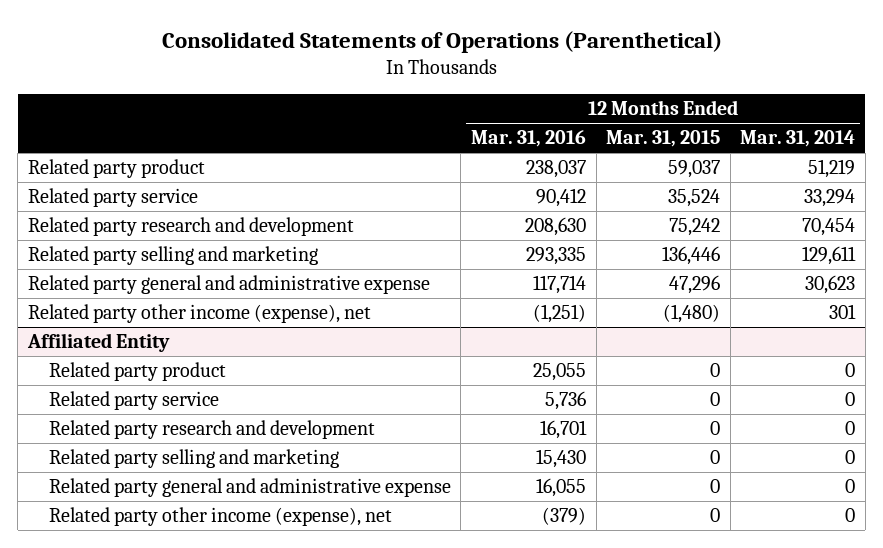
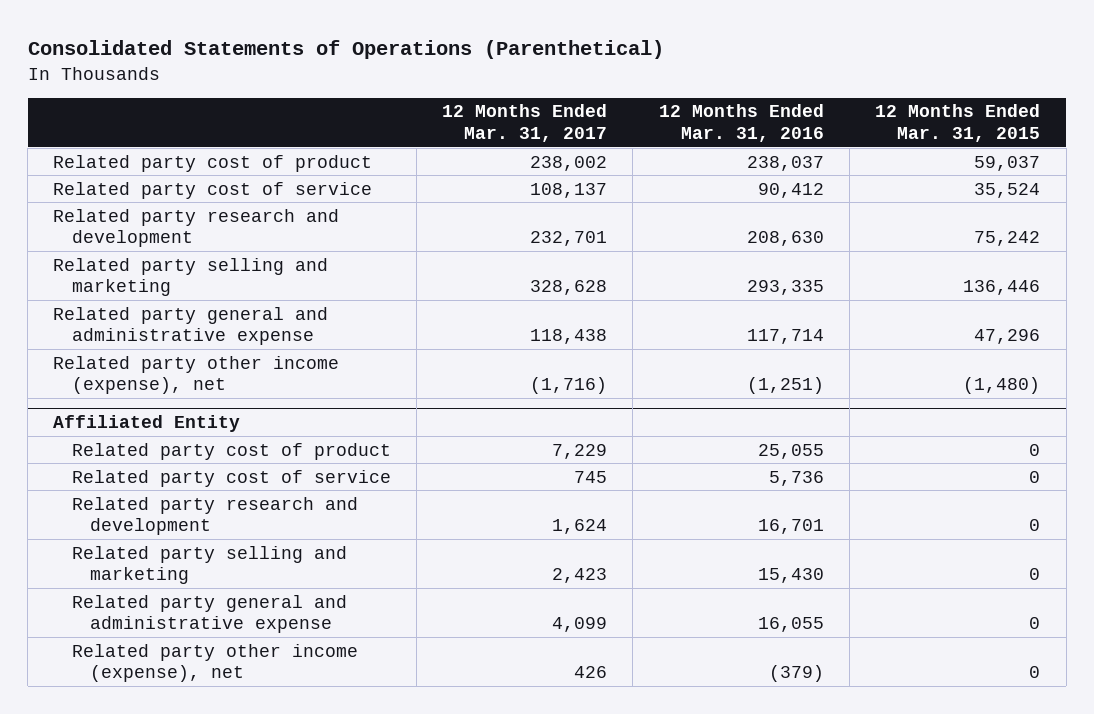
[740,130,856,148] Mar. 31, 2014 -> none
none -> [442,104,608,142] 12 Months Ended Mar. 31, 2017
[27,159,205,179] Related party product -> [53,154,373,172] Related party cost of product
[27,188,198,208] Related party service -> [53,181,373,199] Related party cost of service
[48,362,226,382] Related party product -> [71,442,391,460] Related party cost of product
[48,391,219,411] Related party service -> [71,469,391,487] Related party cost of service

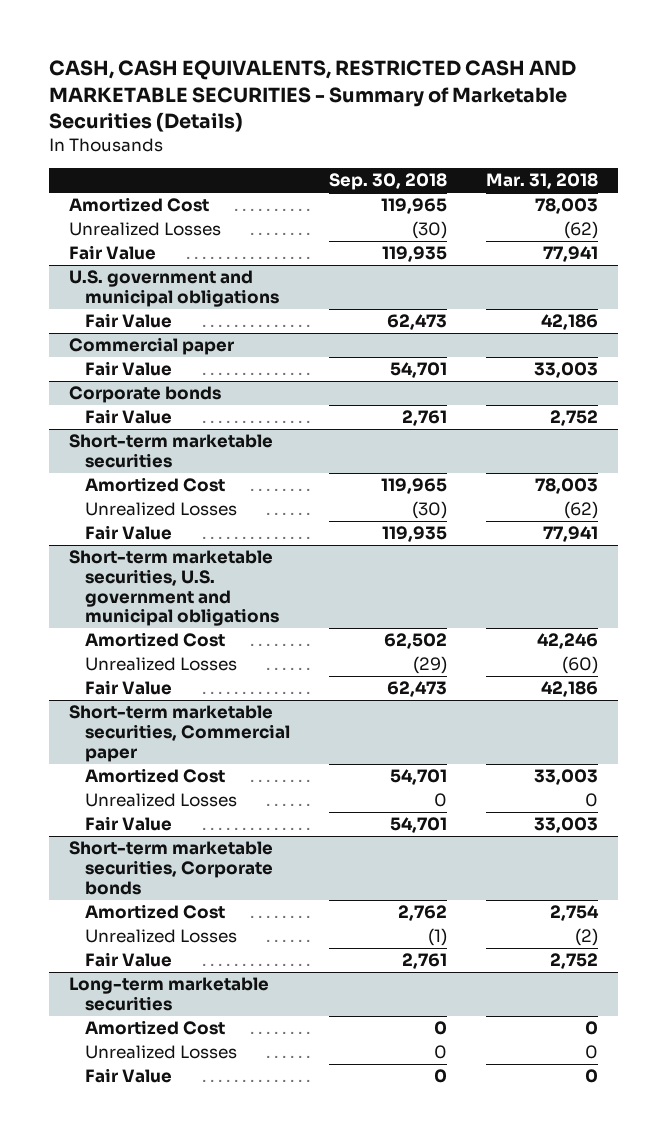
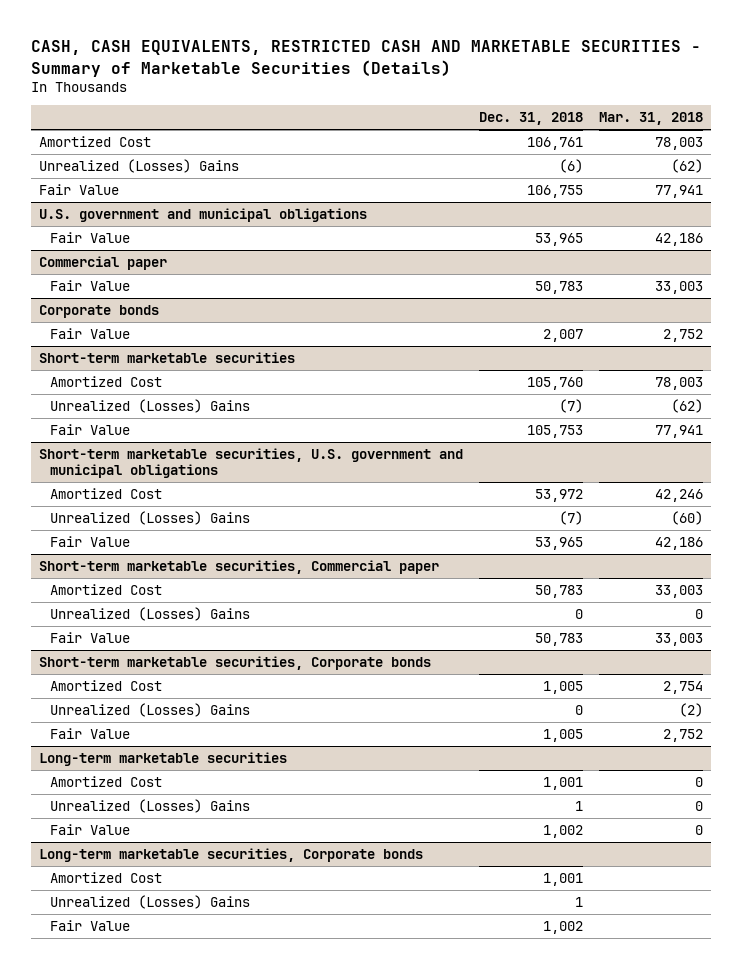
[329,173,448,191] Sep. 30, 2018 -> none
none -> [479,112,584,126] Dec. 31, 2018
[68,222,221,237] Unrealized Losses -> [39,158,240,173] Unrealized (Losses) Gains
[85,502,238,517] Unrealized Losses -> [50,398,251,413] Unrealized (Losses) Gains
[85,657,238,672] Unrealized Losses -> [50,510,251,525] Unrealized (Losses) Gains
[85,793,238,808] Unrealized Losses -> [50,606,251,621] Unrealized (Losses) Gains
[85,929,238,944] Unrealized Losses -> [50,702,251,717] Unrealized (Losses) Gains
[85,1045,238,1060] Unrealized Losses -> [50,798,251,813] Unrealized (Losses) Gains
none -> [39,847,424,862] Long-term marketable securities, Corporate bonds
none -> [50,871,163,883] Amortized Cost
none -> [50,894,251,909] Unrealized (Losses) Gains
none -> [50,919,131,931] Fair Value

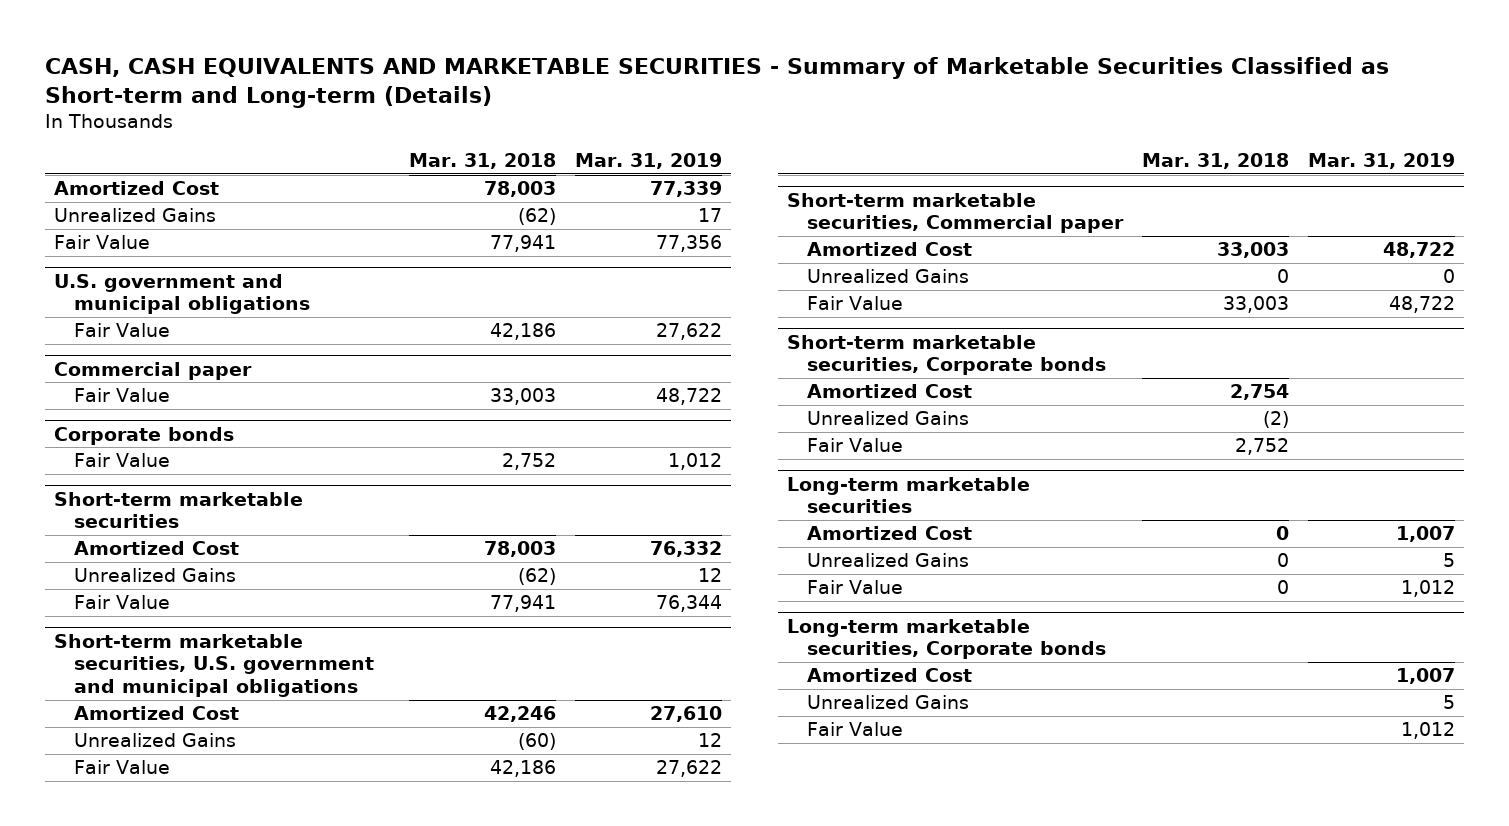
[31,40,702,77] CASH, CASH EQUIVALENTS, RESTRICTED CASH AND MARKETABLE SECURITIES - Summary of Marketable Securities (Details) -> [44,56,1389,108] CASH, CASH EQUIVALENTS AND MARKETABLE SECURITIES - Summary of Marketable Securities Classified as Short-term and Long-term (Details)
[479,112,584,126] Dec. 31, 2018 -> none
none -> [574,153,722,170] Mar. 31, 2019
[39,158,240,173] Unrealized (Losses) Gains -> [54,208,217,223] Unrealized Gains
[50,398,251,413] Unrealized (Losses) Gains -> [73,568,236,583] Unrealized Gains
[50,510,251,525] Unrealized (Losses) Gains -> [73,733,236,748] Unrealized Gains
[50,606,251,621] Unrealized (Losses) Gains -> [806,269,969,284] Unrealized Gains
[50,702,251,717] Unrealized (Losses) Gains -> [806,411,969,426] Unrealized Gains
[50,798,251,813] Unrealized (Losses) Gains -> [806,553,969,568] Unrealized Gains
[50,894,251,909] Unrealized (Losses) Gains -> [806,695,969,710] Unrealized Gains

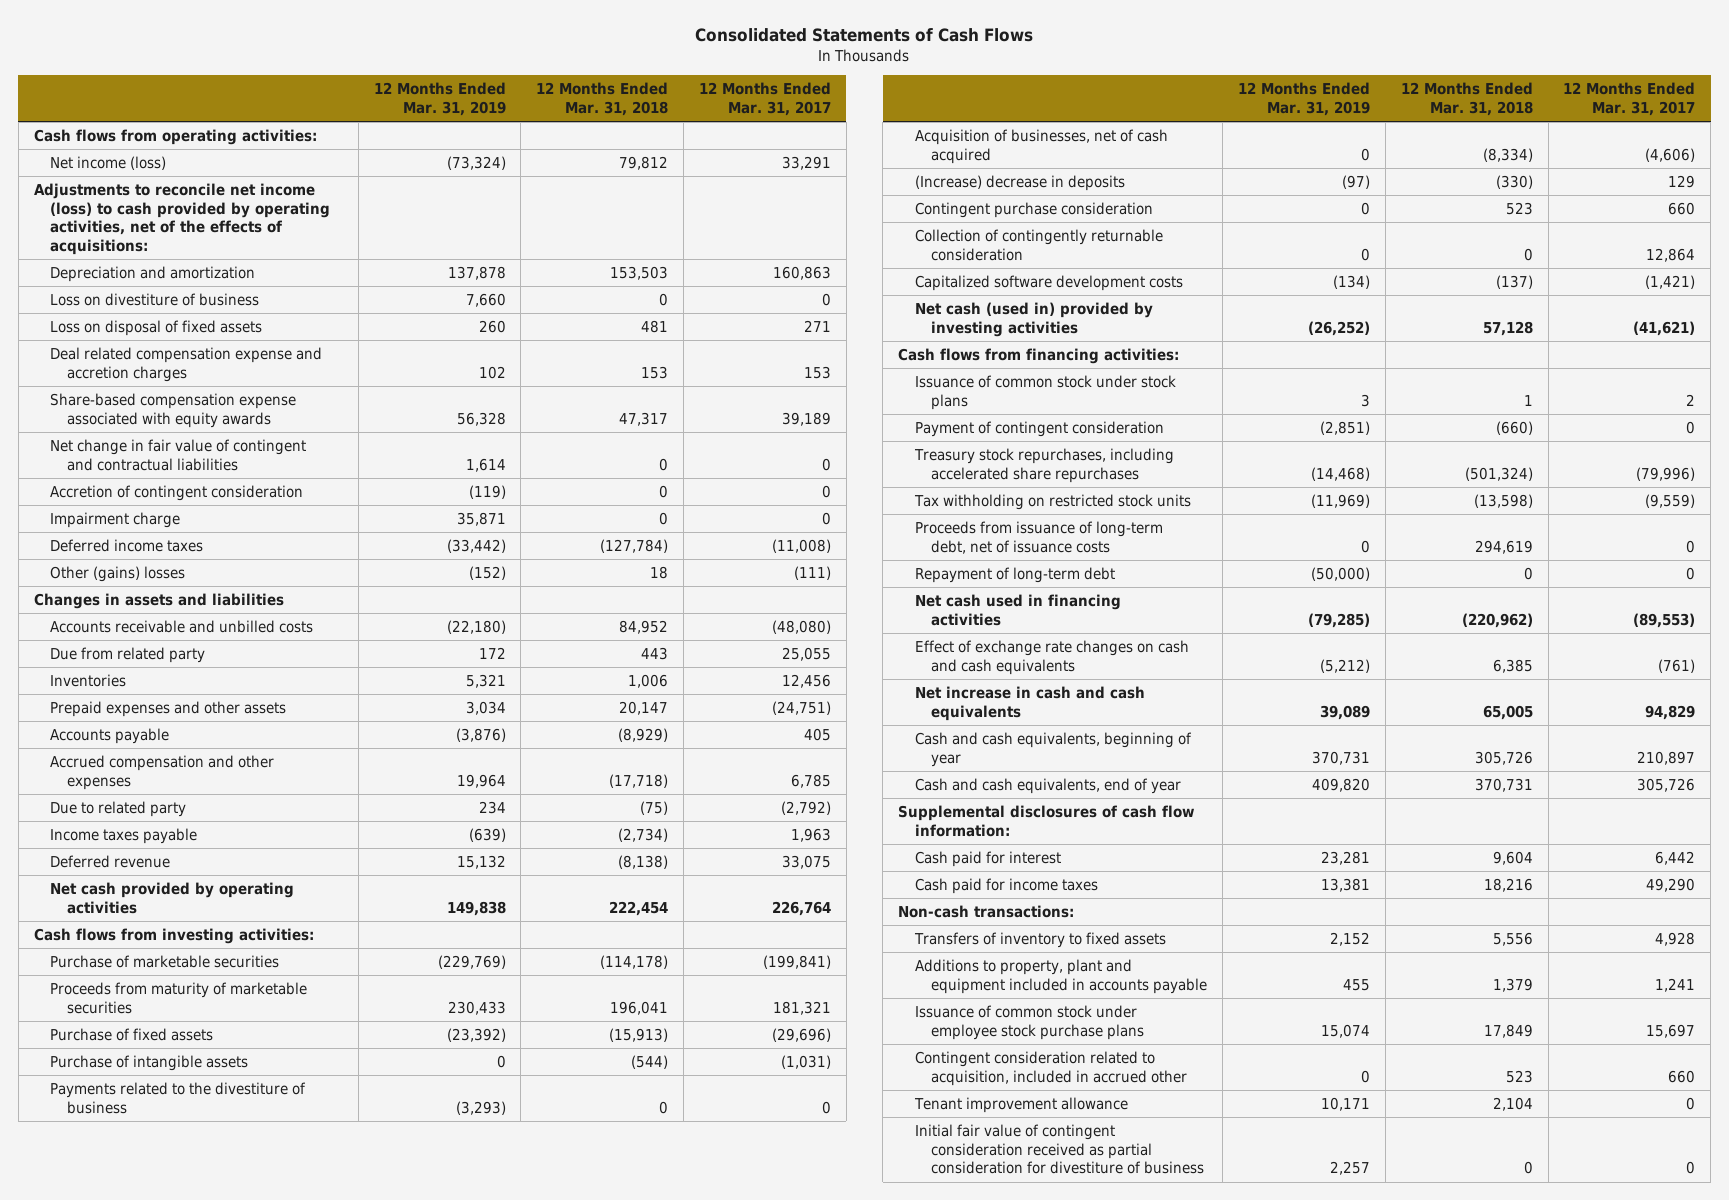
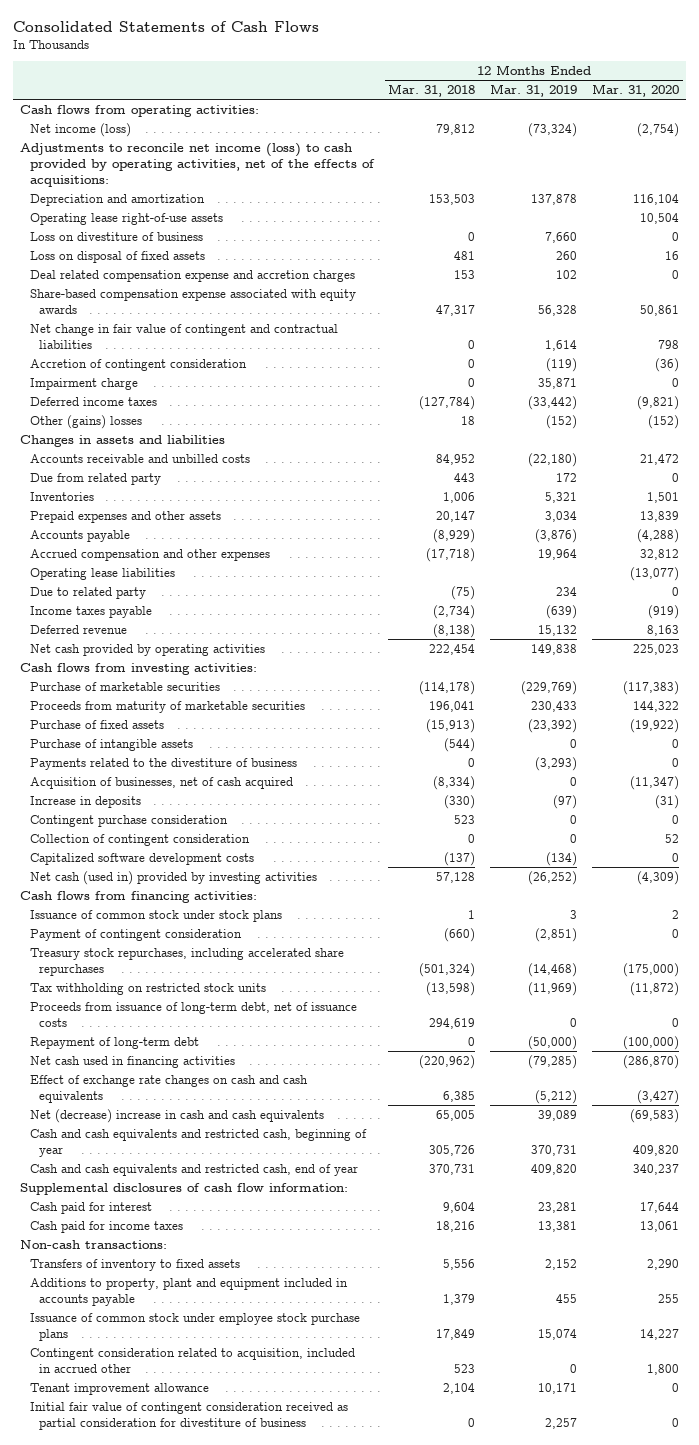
[698,82,831,116] 12 Months Ended Mar. 31, 2017 -> none
none -> [591,83,679,97] Mar. 31, 2020
none -> [29,212,223,225] Operating lease right-of-use assets
none -> [29,567,175,580] Operating lease liabilities
[914,175,1125,192] (Increase) decrease in deposits -> [29,795,141,808] Increase in deposits
[914,229,1163,261] Collection of contingently returnable consideration -> [29,833,250,846] Collection of contingent consideration
[914,686,1145,721] Net increase in cash and cash equivalents -> [29,1108,324,1123] Net (decrease) increase in cash and cash equivalents
[914,732,1192,767] Cash and cash equivalents, beginning of year -> [29,1128,367,1157] Cash and cash equivalents and restricted cash, beginning of year
[914,778,1181,795] Cash and cash equivalents, end of year -> [29,1163,358,1176] Cash and cash equivalents and restricted cash, end of year

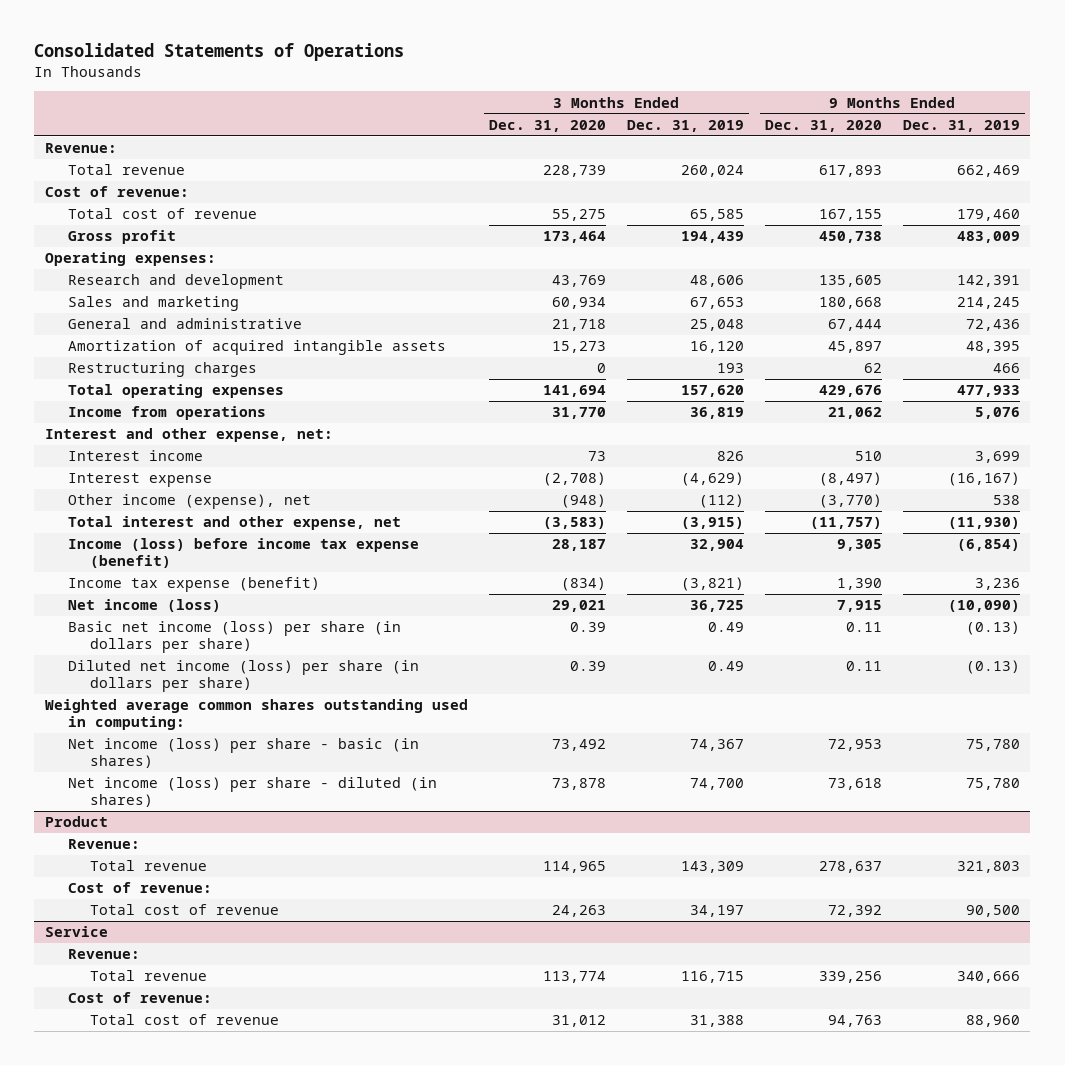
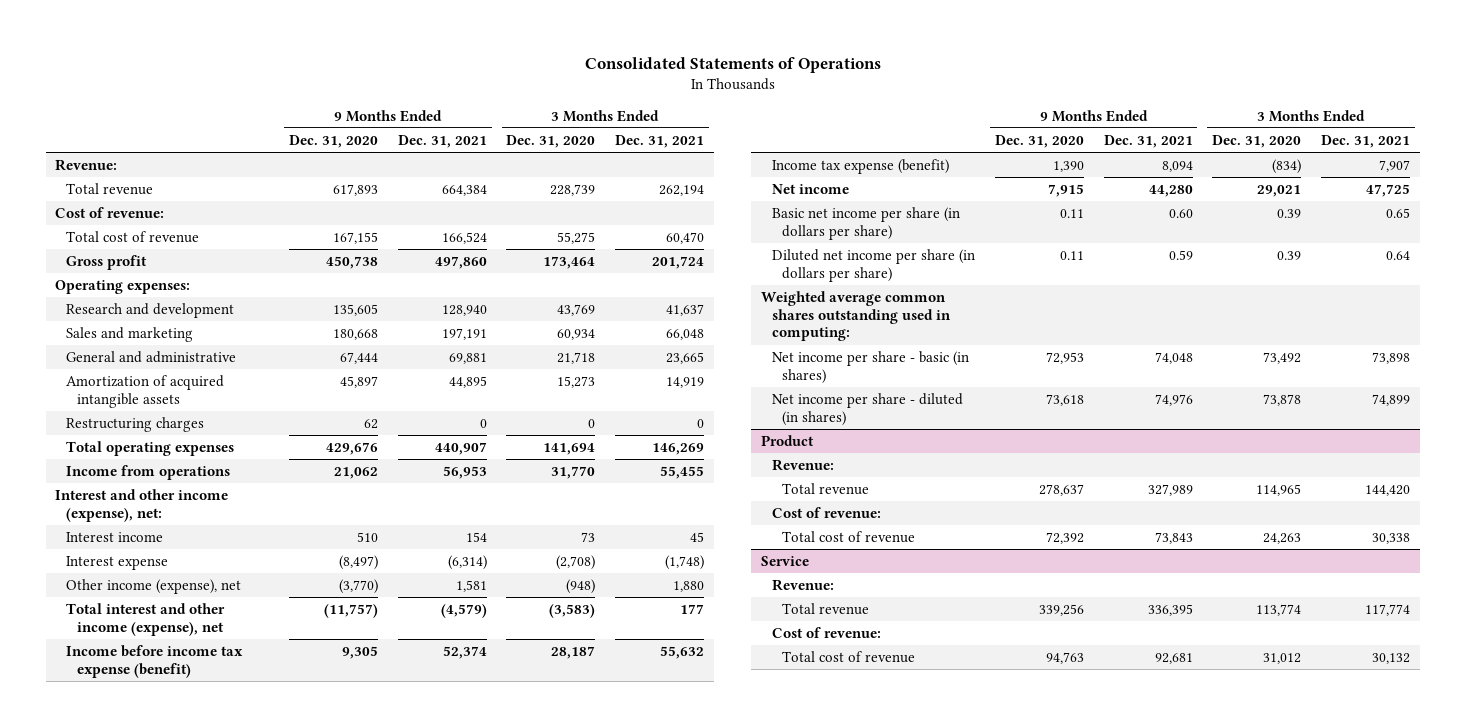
[626,119,744,132] Dec. 31, 2019 -> none
[902,119,1020,132] Dec. 31, 2019 -> none
none -> [397,134,487,148] Dec. 31, 2021
none -> [615,134,705,148] Dec. 31, 2021
[44,428,333,443] Interest and other expense, net: -> [55,489,229,522] Interest and other income (expense), net:
[67,516,401,531] Total interest and other expense, net -> [65,603,225,636] Total interest and other income (expense), net
[67,538,419,569] Income (loss) before income tax expense (benefit) -> [65,645,243,678] Income before income tax expense (benefit)
[67,599,221,613] Net income (loss) -> [771,184,849,195] Net income
[67,621,401,654] Basic net income (loss) per share (in dollars per share) -> [771,207,960,240] Basic net income per share (in dollars per share)
[67,660,419,693] Diluted net income (loss) per share (in dollars per share) -> [771,249,975,282] Diluted net income per share (in dollars per share)
[67,738,419,769] Net income (loss) per share - basic (in shares) -> [771,351,969,384] Net income per share - basic (in shares)
[67,777,437,808] Net income (loss) per share - diluted (in shares) -> [771,393,963,426] Net income per share - diluted (in shares)

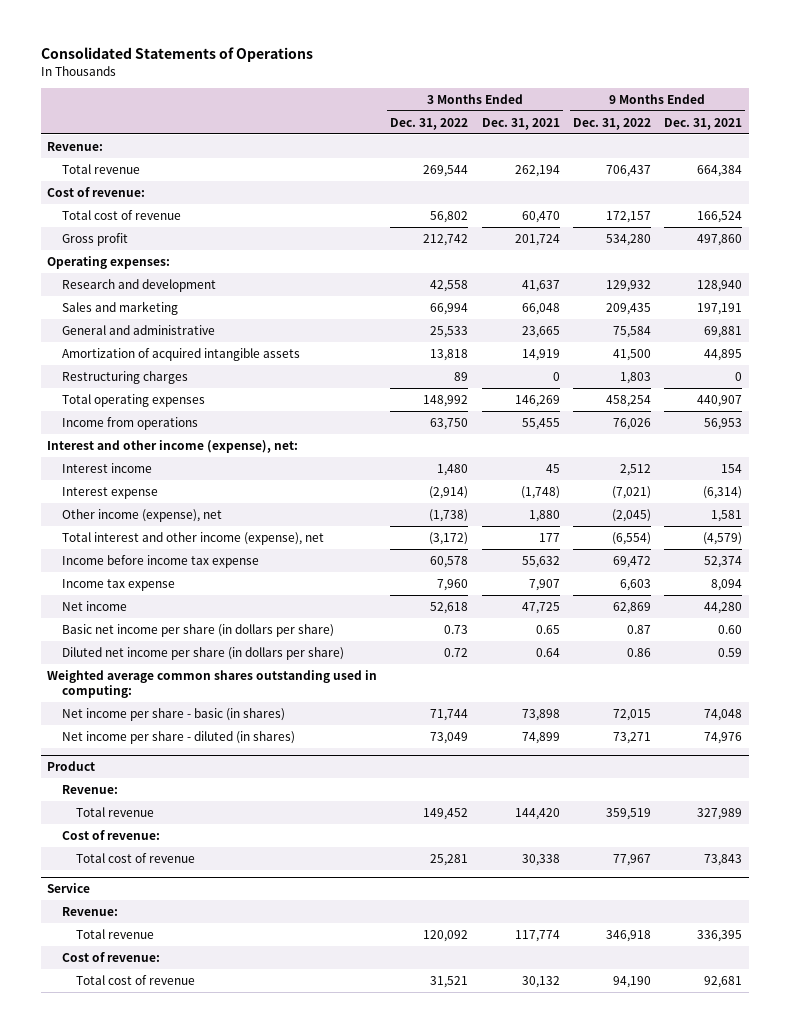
[288,134,378,148] Dec. 31, 2020 -> none
[506,134,596,148] Dec. 31, 2020 -> none
none -> [390,117,469,130] Dec. 31, 2022
none -> [572,117,651,130] Dec. 31, 2022
[65,645,243,678] Income before income tax expense (benefit) -> [61,554,259,568] Income before income tax expense
[771,159,949,175] Income tax expense (benefit) -> [61,578,175,591] Income tax expense

